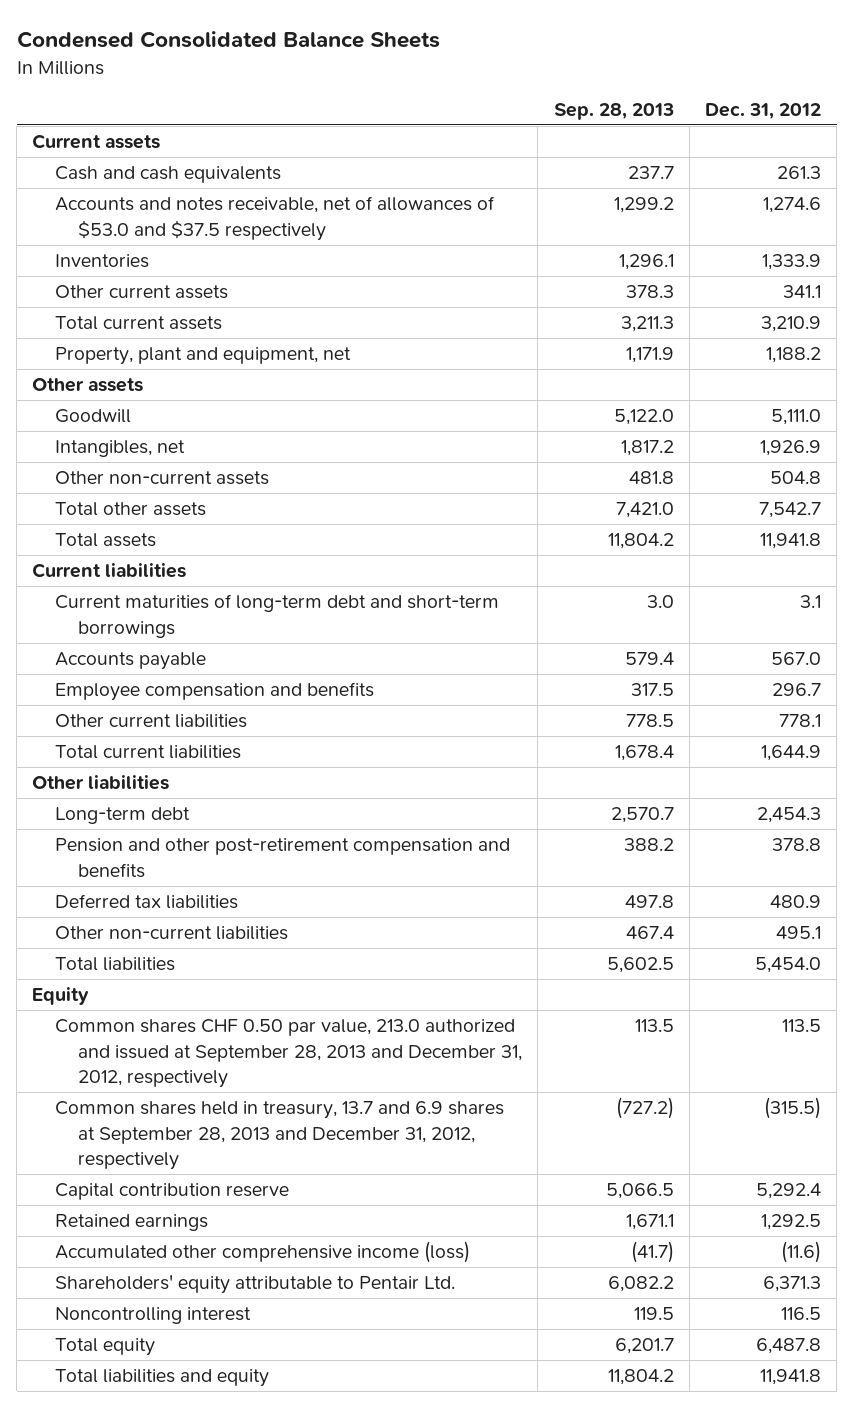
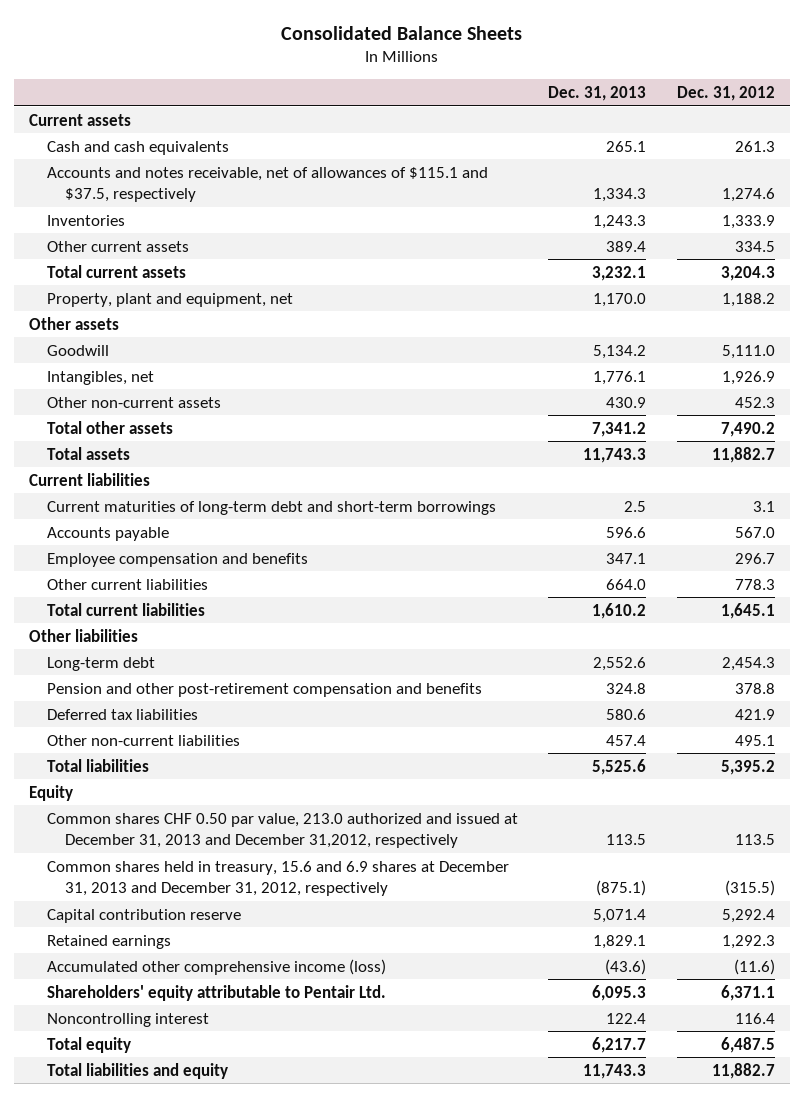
[16,31,440,49] Condensed Consolidated Balance Sheets -> [280,25,522,40] Consolidated Balance Sheets
[553,102,674,120] Sep. 28, 2013 -> none
none -> [548,86,647,102] Dec. 31, 2013
[55,196,496,241] Accounts and notes receivable, net of allowances of $53.0 and $37.5 respectively -> [47,166,489,203] Accounts and notes receivable, net of allowances of $115.1 and $37.5, respectively
[783,285,822,299] 341.1 -> [734,240,775,252] 334.5
[761,316,822,333] 3,210.9 -> [720,265,775,281] 3,204.3
[770,471,822,485] 504.8 -> [734,396,775,408] 452.3
[759,502,822,519] 7,542.7 -> [720,421,775,437] 7,490.2
[760,533,822,550] 11,941.8 -> [711,446,775,463] 11,882.7
[779,714,822,728] 778.1 -> [734,578,775,590] 778.3
[761,745,822,762] 1,644.9 -> [720,602,775,619] 1,645.1
[770,895,822,909] 480.9 -> [734,708,775,720] 421.9
[755,957,822,974] 5,454.0 -> [720,759,775,775] 5,395.2
[55,1019,522,1089] Common shares CHF 0.50 par value, 213.0 authorized and issued at September 28, 2013 and December 31, 2012, respectively -> [47,812,519,849] Common shares CHF 0.50 par value, 213.0 authorized and issued at December 31, 2013 and December 31,2012, respectively
[55,1101,505,1171] Common shares held in treasury, 13.7 and 6.9 shares at September 28, 2013 and December 31, 2012, respectively -> [47,860,510,897] Common shares held in treasury, 15.6 and 6.9 shares at December 31, 2013 and December 31, 2012, respectively
[761,1214,822,1231] 1,292.5 -> [721,934,775,949] 1,292.3
[763,1276,822,1293] 6,371.3 -> [720,984,775,1001] 6,371.1
[781,1307,822,1321] 116.5 -> [734,1012,775,1024] 116.4
[756,1338,822,1355] 6,487.8 -> [720,1036,775,1053] 6,487.5
[760,1369,822,1386] 11,941.8 -> [711,1062,775,1079] 11,882.7

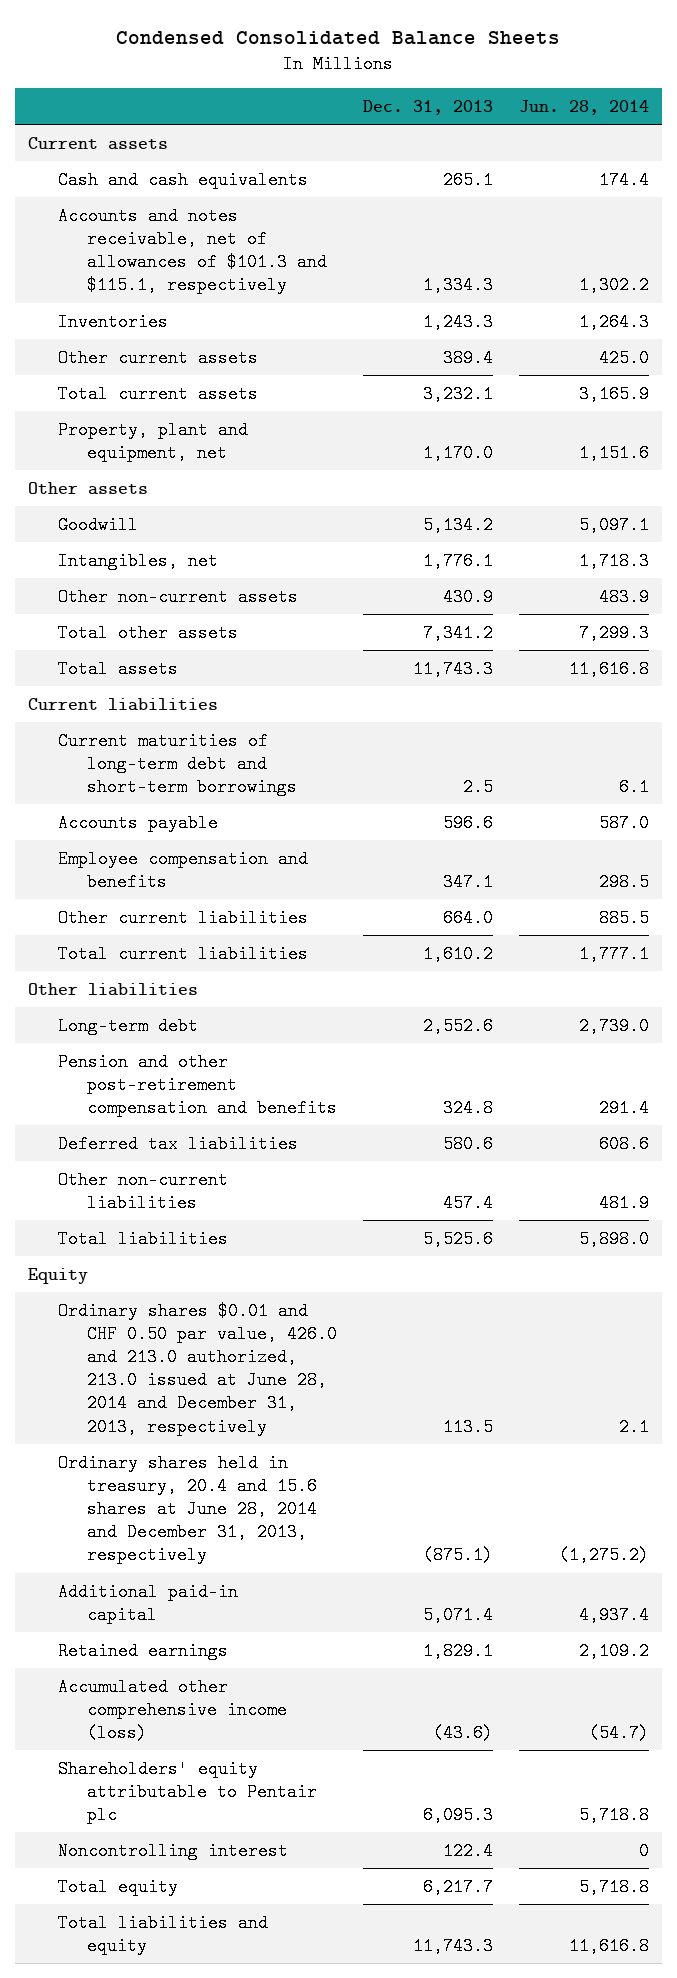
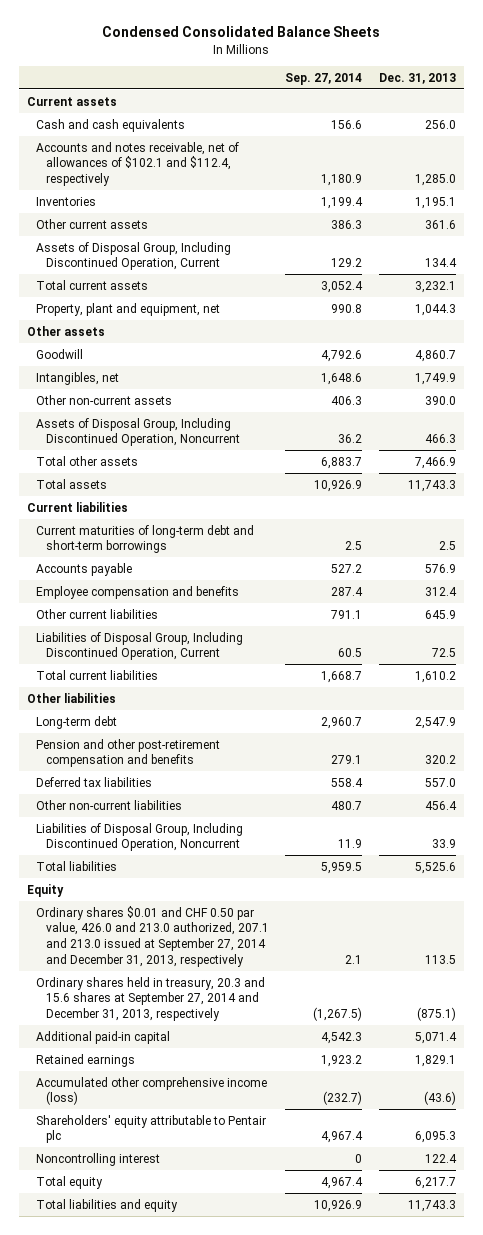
[518,99,649,115] Jun. 28, 2014 -> none
none -> [285,72,363,85] Sep. 27, 2014
[442,170,493,189] 265.1 -> [424,119,456,129] 256.0
[57,206,328,295] Accounts and notes receivable, net of allowances of $101.3 and $115.1, respectively -> [36,141,240,187] Accounts and notes receivable, net of allowances of $102.1 and $112.4, respectively
[422,276,493,295] 1,334.3 -> [414,174,456,187] 1,285.0
[422,312,493,331] 1,243.3 -> [414,196,456,209] 1,195.1
[442,348,493,367] 389.4 -> [424,219,456,229] 361.6
none -> [36,241,232,271] Assets of Disposal Group, Including Discontinued Operation, Current
[422,443,493,462] 1,170.0 -> [414,303,456,316] 1,044.3
[422,515,493,534] 5,134.2 -> [414,349,456,362] 4,860.7
[422,551,493,570] 1,776.1 -> [414,372,456,385] 1,749.9
[442,587,493,606] 430.9 -> [424,395,456,405] 390.0
none -> [36,417,240,447] Assets of Disposal Group, Including Discontinued Operation, Noncurrent
[422,623,493,642] 7,341.2 -> [414,456,456,469] 7,466.9
[442,813,493,832] 596.6 -> [424,563,456,573] 576.9
[442,872,493,891] 347.1 -> [424,586,457,596] 312.4
[442,908,493,927] 664.0 -> [424,609,456,619] 645.9
none -> [36,631,244,661] Liabilities of Disposal Group, Including Discontinued Operation, Current
[422,1016,493,1035] 2,552.6 -> [414,716,456,729] 2,547.9
[442,1099,493,1118] 324.8 -> [424,755,456,765] 320.2
[442,1134,493,1153] 580.6 -> [424,777,456,787] 557.0
[442,1193,493,1212] 457.4 -> [424,800,457,810] 456.4
none -> [36,822,244,852] Liabilities of Disposal Group, Including Discontinued Operation, Noncurrent
[57,1301,338,1436] Ordinary shares $0.01 and CHF 0.50 par value, 426.0 and 213.0 authorized, 213.0 issued at June 28, 2014 and December 31, 2013, respectively -> [36,905,269,968] Ordinary shares $0.01 and CHF 0.50 par value, 426.0 and 213.0 authorized, 207.1 and 213.0 issued at September 27, 2014 and December 31, 2013, respectively
[57,1453,318,1565] Ordinary shares held in treasury, 20.4 and 15.6 shares at June 28, 2014 and December 31, 2013, respectively -> [36,976,266,1022] Ordinary shares held in treasury, 20.3 and 15.6 shares at September 27, 2014 and December 31, 2013, respectively

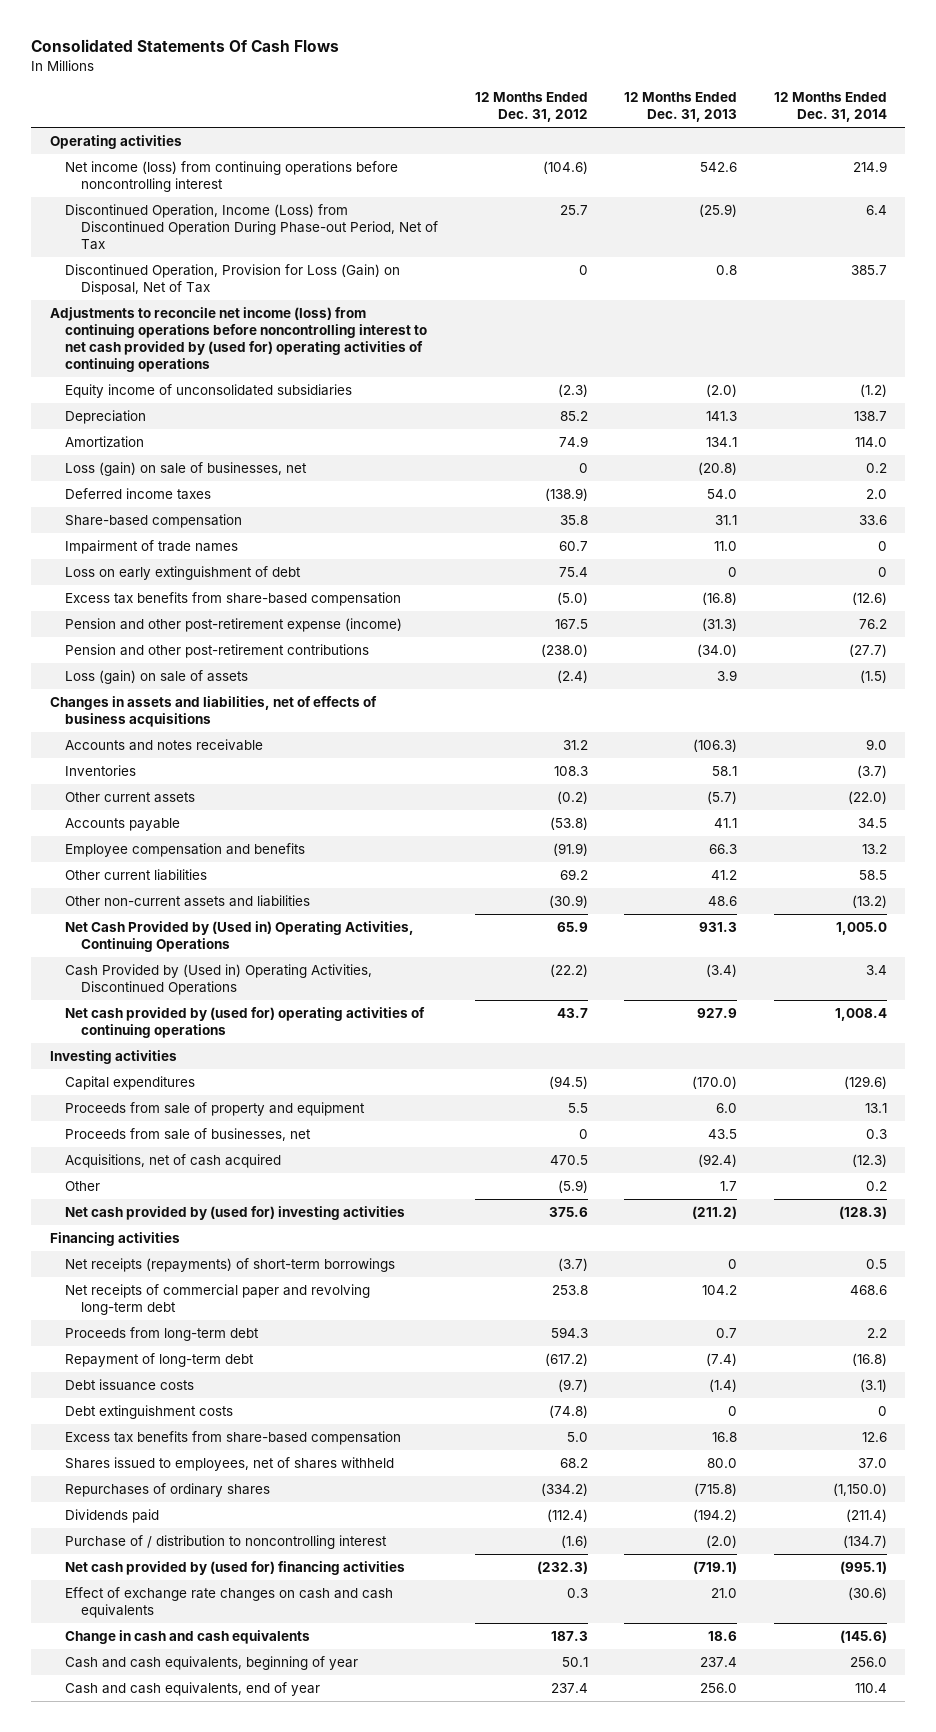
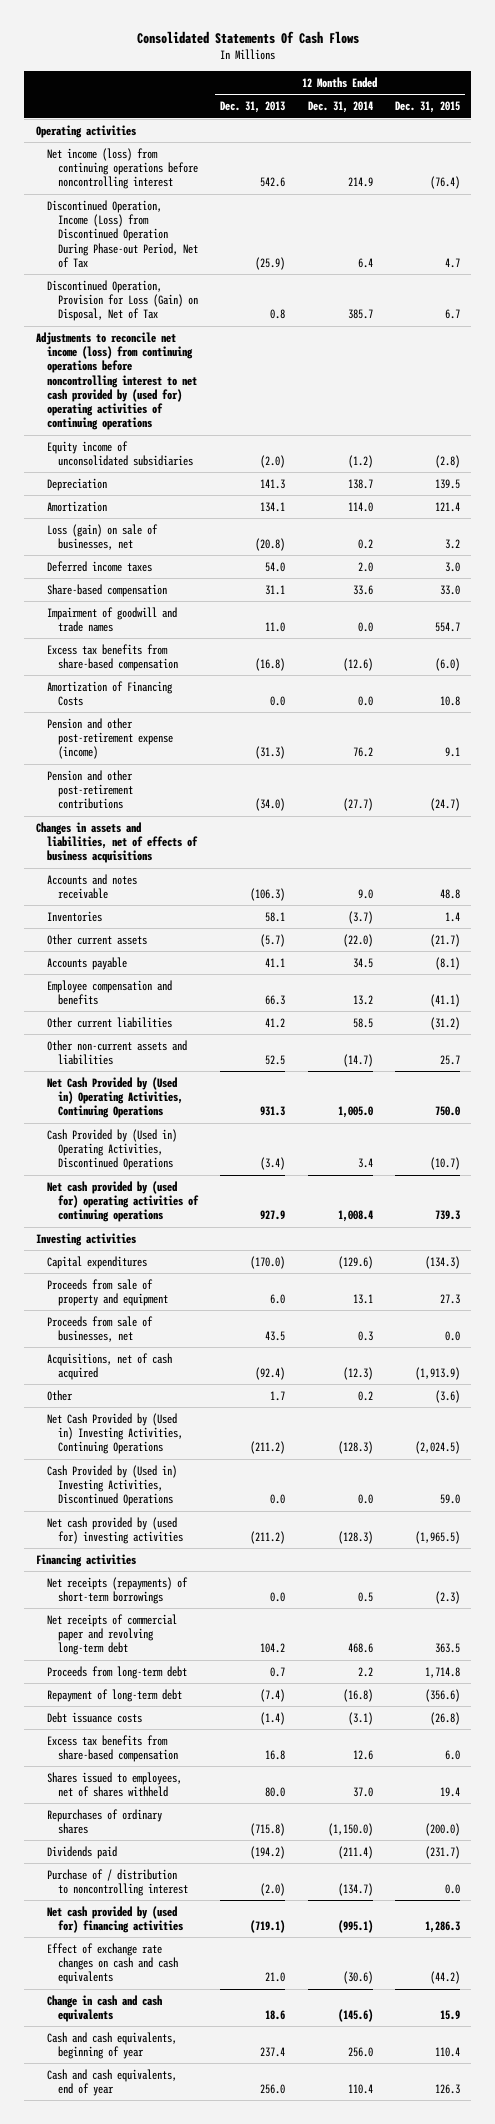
[474,92,588,123] 12 Months Ended Dec. 31, 2012 -> none
none -> [394,101,460,114] Dec. 31, 2015
[65,566,302,581] Loss on early extinguishment of debt -> none
[65,540,239,555] Impairment of trade names -> [46,606,177,633] Impairment of goodwill and trade names
[877,541,887,552] 0 -> [357,622,373,633] 0.0
none -> [46,680,173,707] Amortization of Financing Costs
[65,670,249,685] Loss (gain) on sale of assets -> none
[708,896,738,907] 48.6 -> [265,1055,286,1066] 52.5
[851,895,887,909] (13.2) -> [342,1054,373,1068] (14.7)
none -> [46,1412,184,1455] Net Cash Provided by (Used in) Investing Activities, Continuing Operations
none -> [46,1464,177,1507] Cash Provided by (Used in) Investing Activities, Discontinued Operations
[728,1259,738,1270] 0 -> [270,1592,286,1603] 0.0
[65,1405,234,1420] Debt extinguishment costs -> none

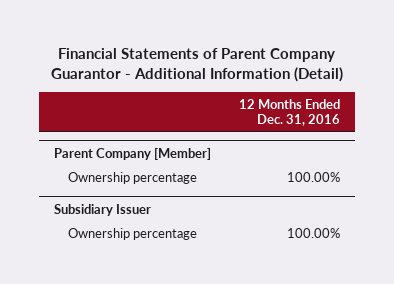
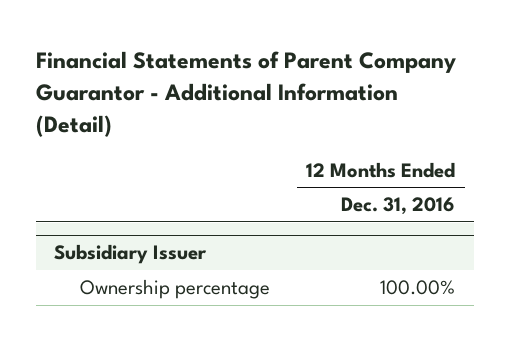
[53,147,211,160] Parent Company [Member] -> none
[68,171,198,184] Ownership percentage -> none

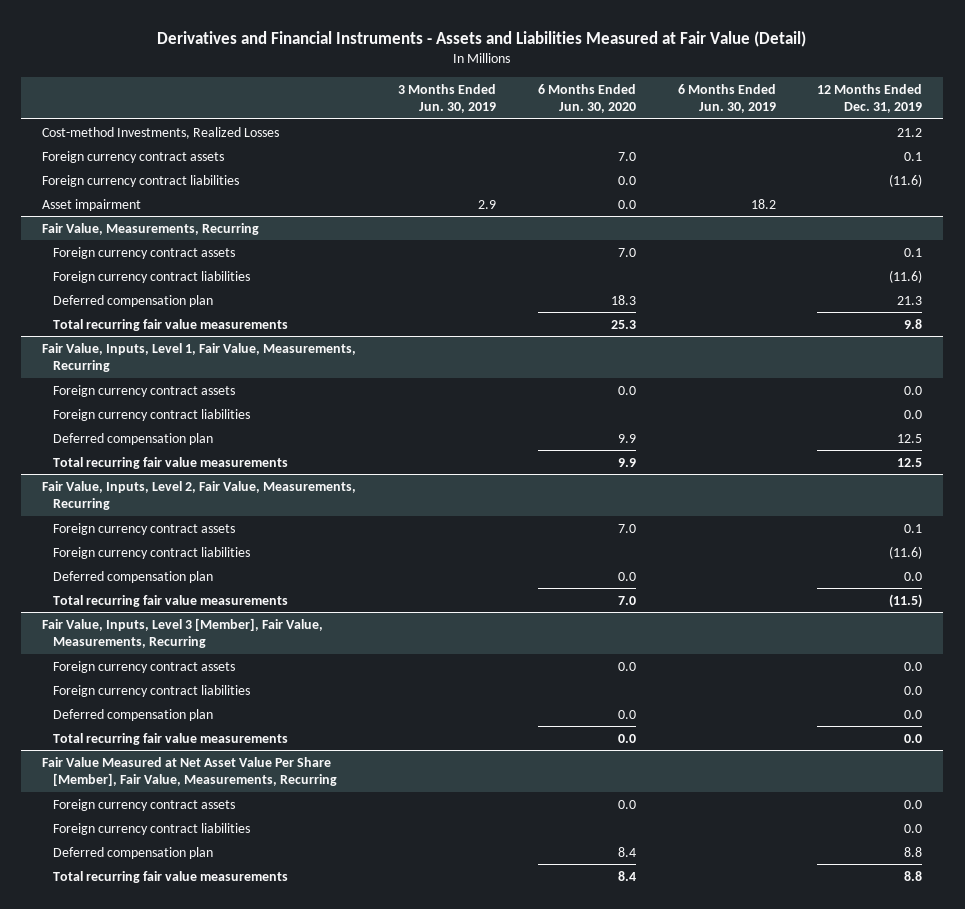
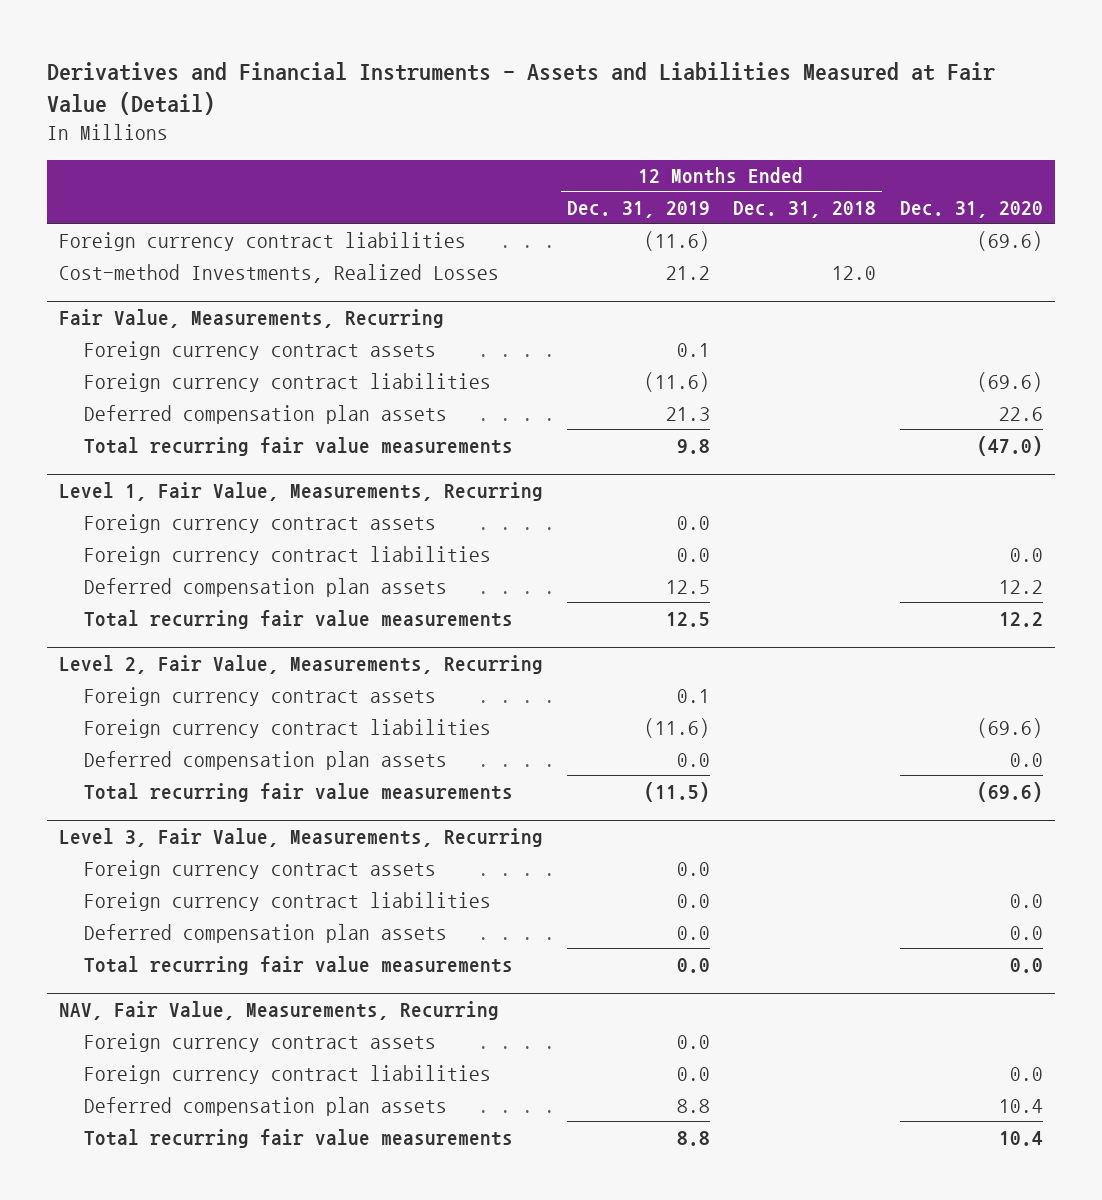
[398,83,497,114] 3 Months Ended Jun. 30, 2019 -> none
[537,83,636,114] 6 Months Ended Jun. 30, 2020 -> none
[677,83,776,114] 6 Months Ended Jun. 30, 2019 -> none
none -> [733,201,877,219] Dec. 31, 2018
none -> [900,201,1044,219] Dec. 31, 2020
[42,150,225,163] Foreign currency contract assets -> none
[42,198,142,211] Asset impairment -> none
[42,126,280,139] Cost-method Investments, Realized Losses -> [58,263,499,283] Cost-method Investments, Realized Losses
[53,294,214,307] Deferred compensation plan -> [84,404,448,424] Deferred compensation plan assets
[42,342,357,373] Fair Value, Inputs, Level 1, Fair Value, Measurements, Recurring -> [58,481,543,501] Level 1, Fair Value, Measurements, Recurring
[53,432,214,445] Deferred compensation plan -> [84,577,448,597] Deferred compensation plan assets
[42,480,357,511] Fair Value, Inputs, Level 2, Fair Value, Measurements, Recurring -> [58,654,543,674] Level 2, Fair Value, Measurements, Recurring
[53,570,214,583] Deferred compensation plan -> [84,750,448,770] Deferred compensation plan assets
[42,617,324,649] Fair Value, Inputs, Level 3 [Member], Fair Value, Measurements, Recurring -> [58,827,543,847] Level 3, Fair Value, Measurements, Recurring
[53,708,214,721] Deferred compensation plan -> [84,923,448,943] Deferred compensation plan assets
[42,756,338,787] Fair Value Measured at Net Asset Value Per Share [Member], Fair Value, Measurements, Recurring -> none
none -> [58,1000,499,1020] NAV, Fair Value, Measurements, Recurring
[53,846,214,859] Deferred compensation plan -> [84,1096,448,1116] Deferred compensation plan assets

